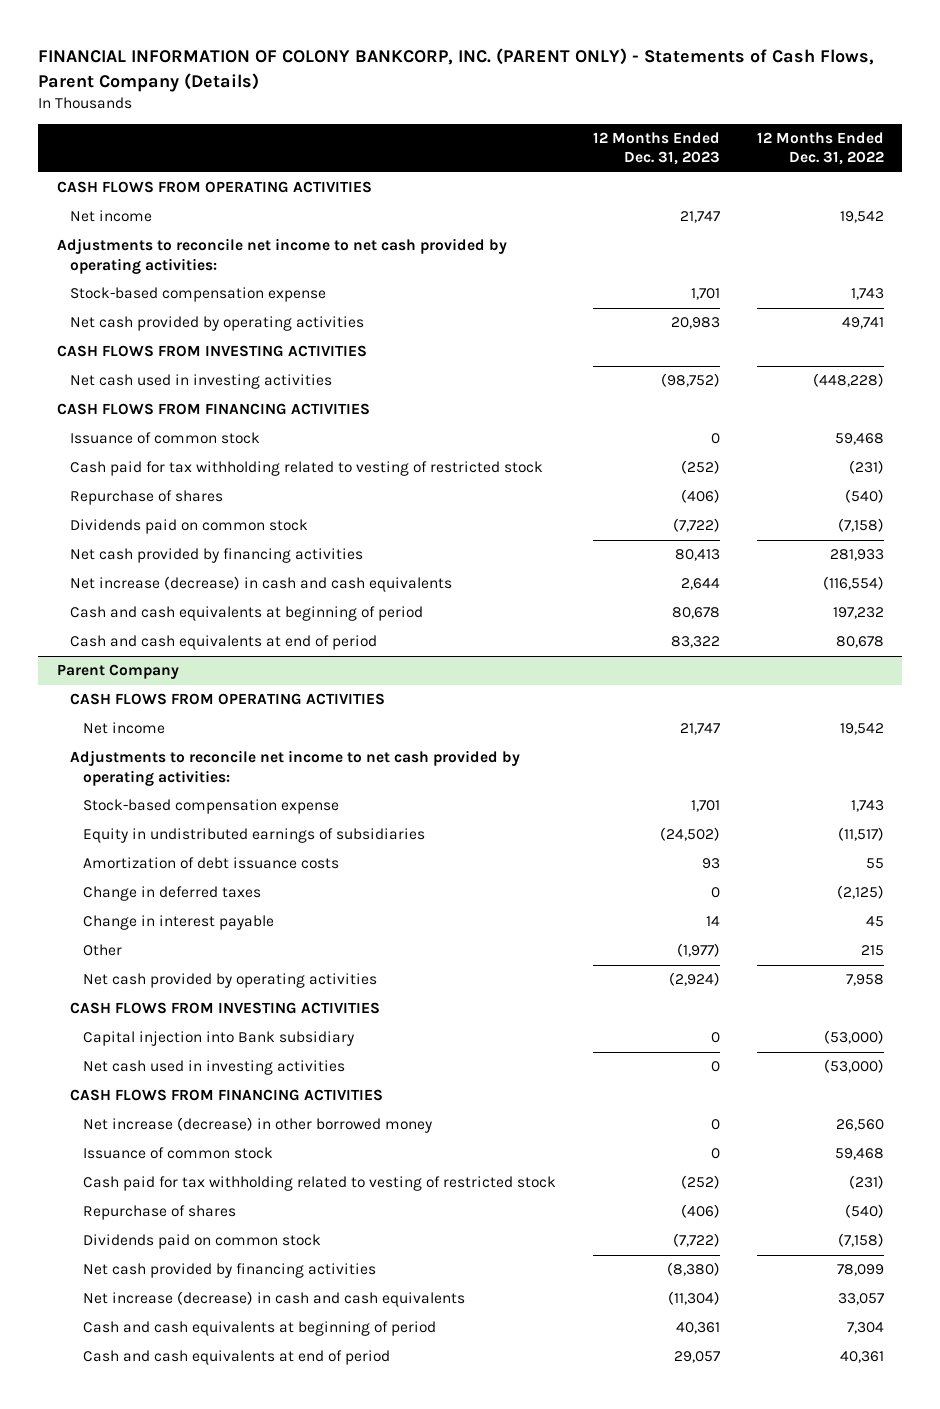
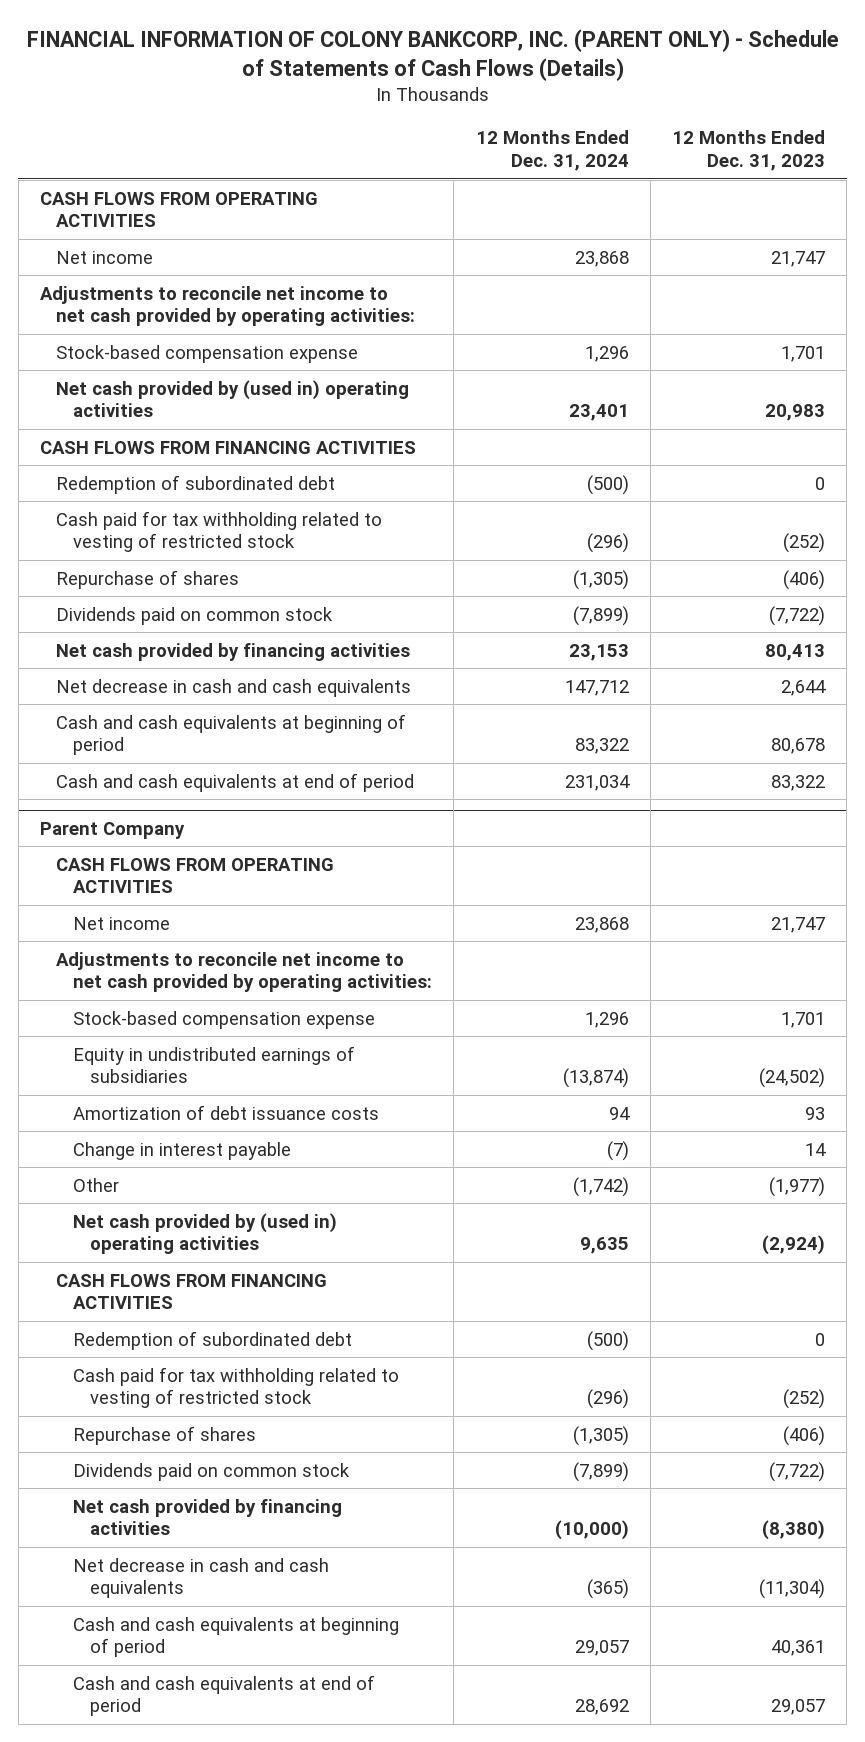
[38,48,875,92] FINANCIAL INFORMATION OF COLONY BANKCORP, INC. (PARENT ONLY) - Statements of Cash Flows, Parent Company (Details) -> [26,29,839,82] FINANCIAL INFORMATION OF COLONY BANKCORP, INC. (PARENT ONLY) - Schedule of Statements of Cash Flows (Details)
[756,131,884,166] 12 Months Ended Dec. 31, 2022 -> none
none -> [475,130,629,172] 12 Months Ended Dec. 31, 2024
[56,345,367,358] CASH FLOWS FROM INVESTING ACTIVITIES -> none
[69,374,332,390] Net cash used in investing activities -> none
[69,316,364,332] Net cash provided by operating activities -> [56,379,410,418] Net cash provided by (used in) operating activities
[69,432,260,445] Issuance of common stock -> none
none -> [56,474,336,494] Redemption of subordinated debt
[69,576,452,593] Net increase (decrease) in cash and cash equivalents -> [56,678,412,697] Net decrease in cash and cash equivalents
[82,886,261,902] Change in deferred taxes -> none
[69,1002,380,1015] CASH FLOWS FROM INVESTING ACTIVITIES -> none
[82,1031,354,1047] Capital injection into Bank subsidiary -> none
[82,1060,345,1076] Net cash used in investing activities -> none
[82,973,377,989] Net cash provided by operating activities -> [73,1212,338,1255] Net cash provided by (used in) operating activities
[82,1117,432,1134] Net increase (decrease) in other borrowed money -> none
[82,1147,273,1160] Issuance of common stock -> none
none -> [73,1330,353,1350] Redemption of subordinated debt
[82,1291,465,1308] Net increase (decrease) in cash and cash equivalents -> [73,1557,330,1599] Net decrease in cash and cash equivalents

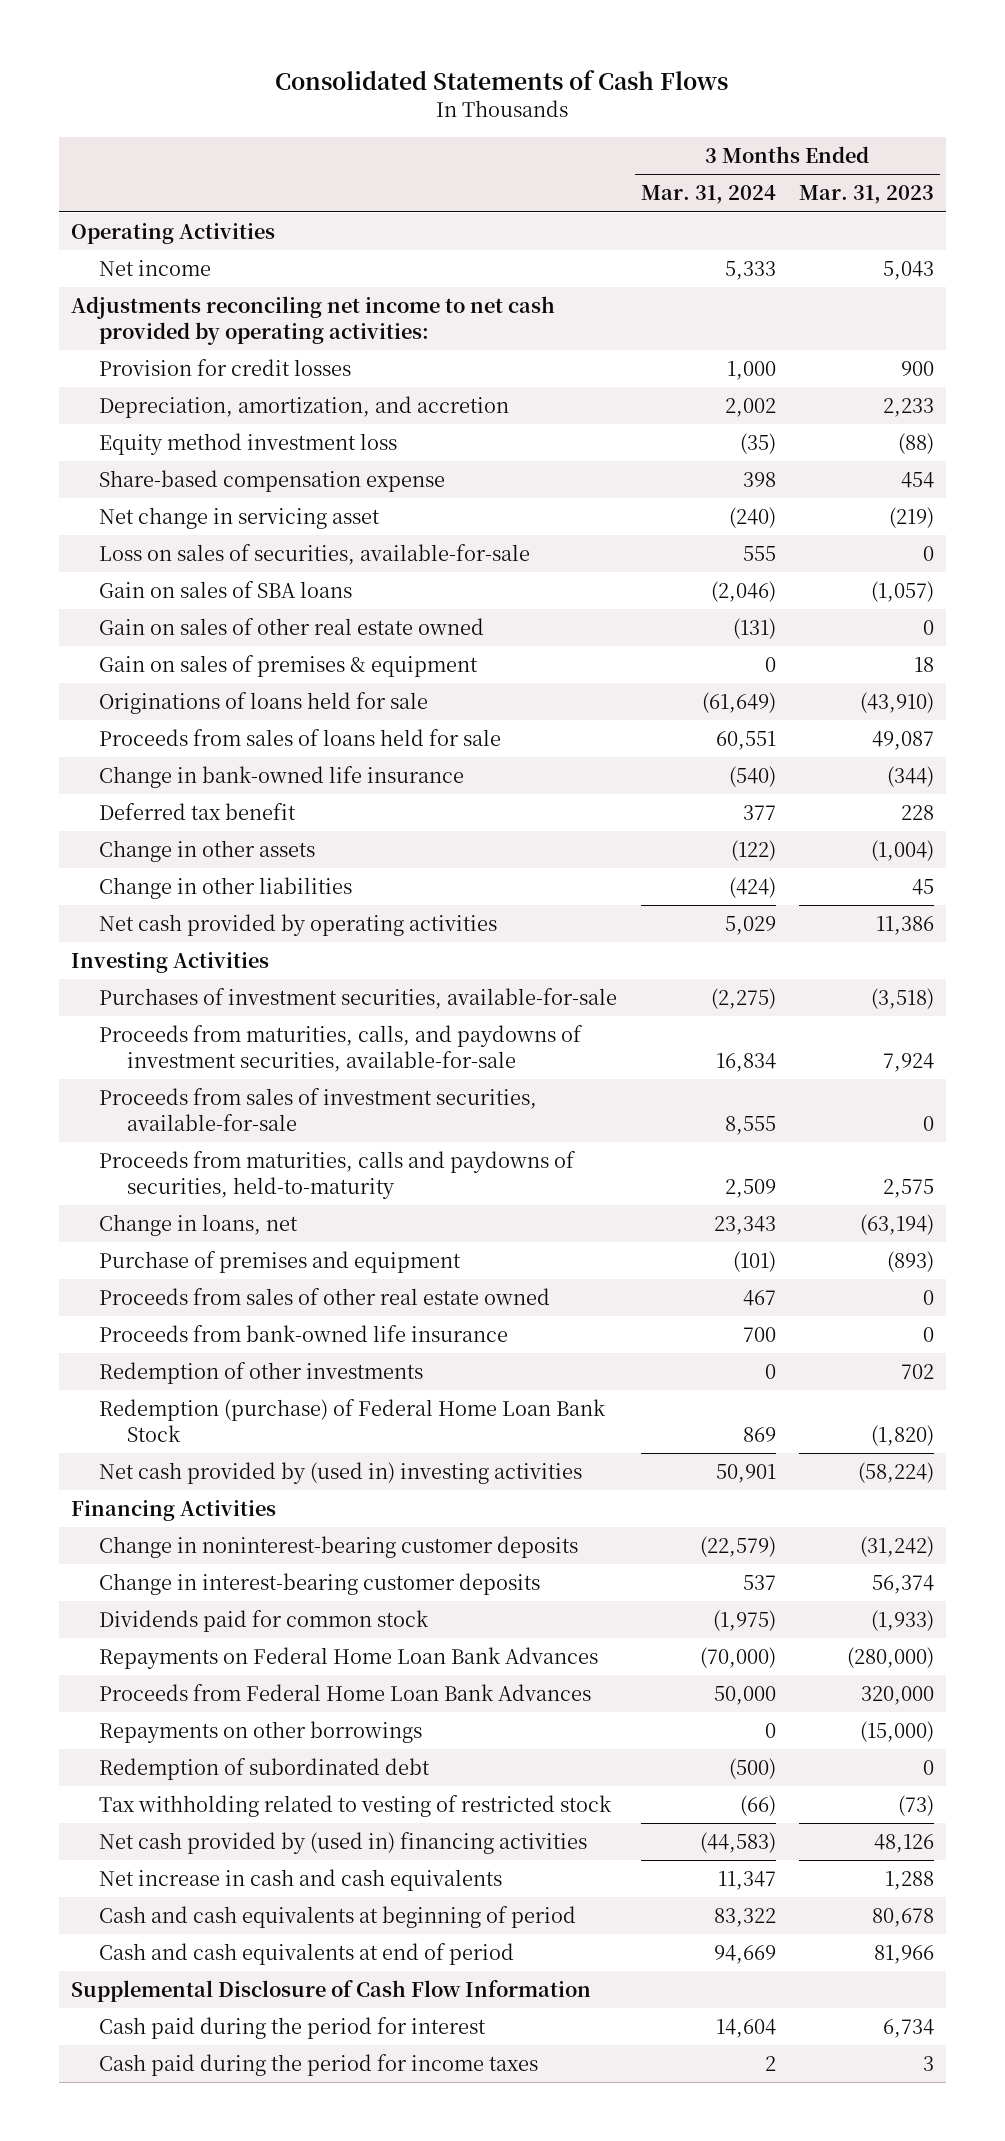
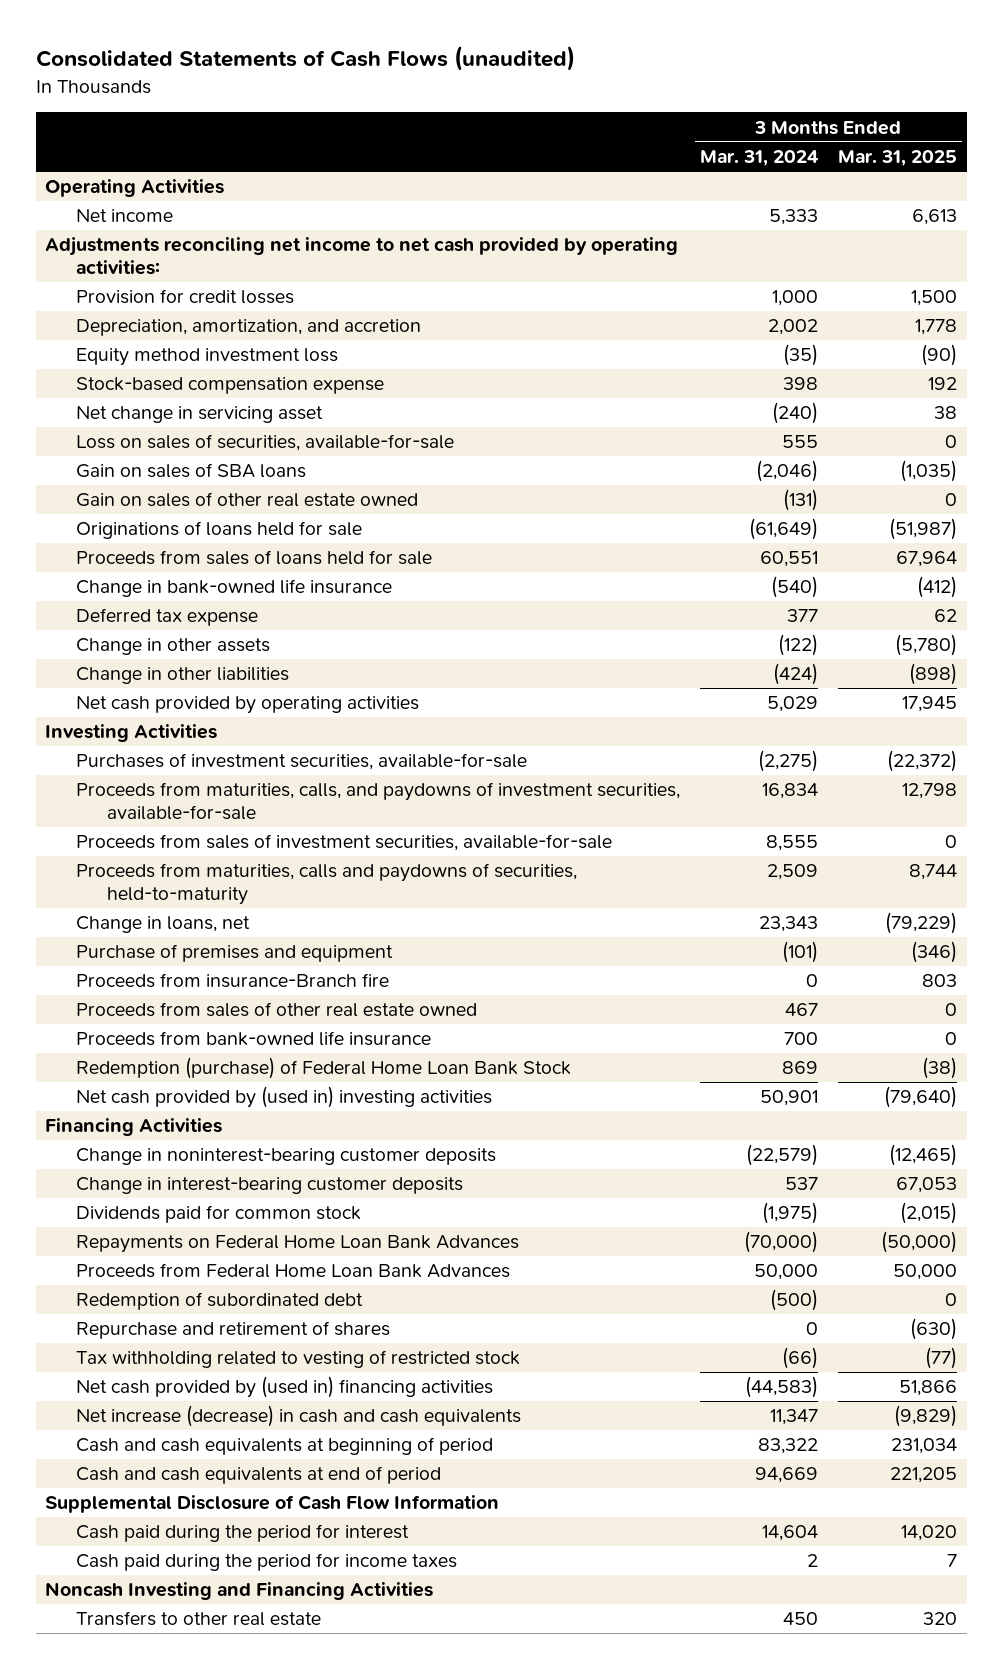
[275,69,729,90] Consolidated Statements of Cash Flows -> [35,46,575,72] Consolidated Statements of Cash Flows (unaudited)
[799,185,935,205] Mar. 31, 2023 -> none
none -> [837,150,957,167] Mar. 31, 2025
[98,470,445,493] Share-based compensation expense -> [76,377,385,395] Stock-based compensation expense
[98,655,478,678] Gain on sales of premises & equipment -> none
[98,803,296,821] Deferred tax benefit -> [76,608,259,627] Deferred tax expense
none -> [76,973,390,989] Proceeds from insurance-Branch fire
[98,1362,423,1385] Redemption of other investments -> none
[98,1721,422,1744] Repayments on other borrowings -> none
none -> [76,1321,391,1340] Repurchase and retirement of shares
[98,1869,502,1892] Net increase in cash and cash equivalents -> [76,1405,522,1428] Net increase (decrease) in cash and cash equivalents
none -> [45,1582,434,1601] Noncash Investing and Financing Activities
none -> [76,1611,322,1627] Transfers to other real estate

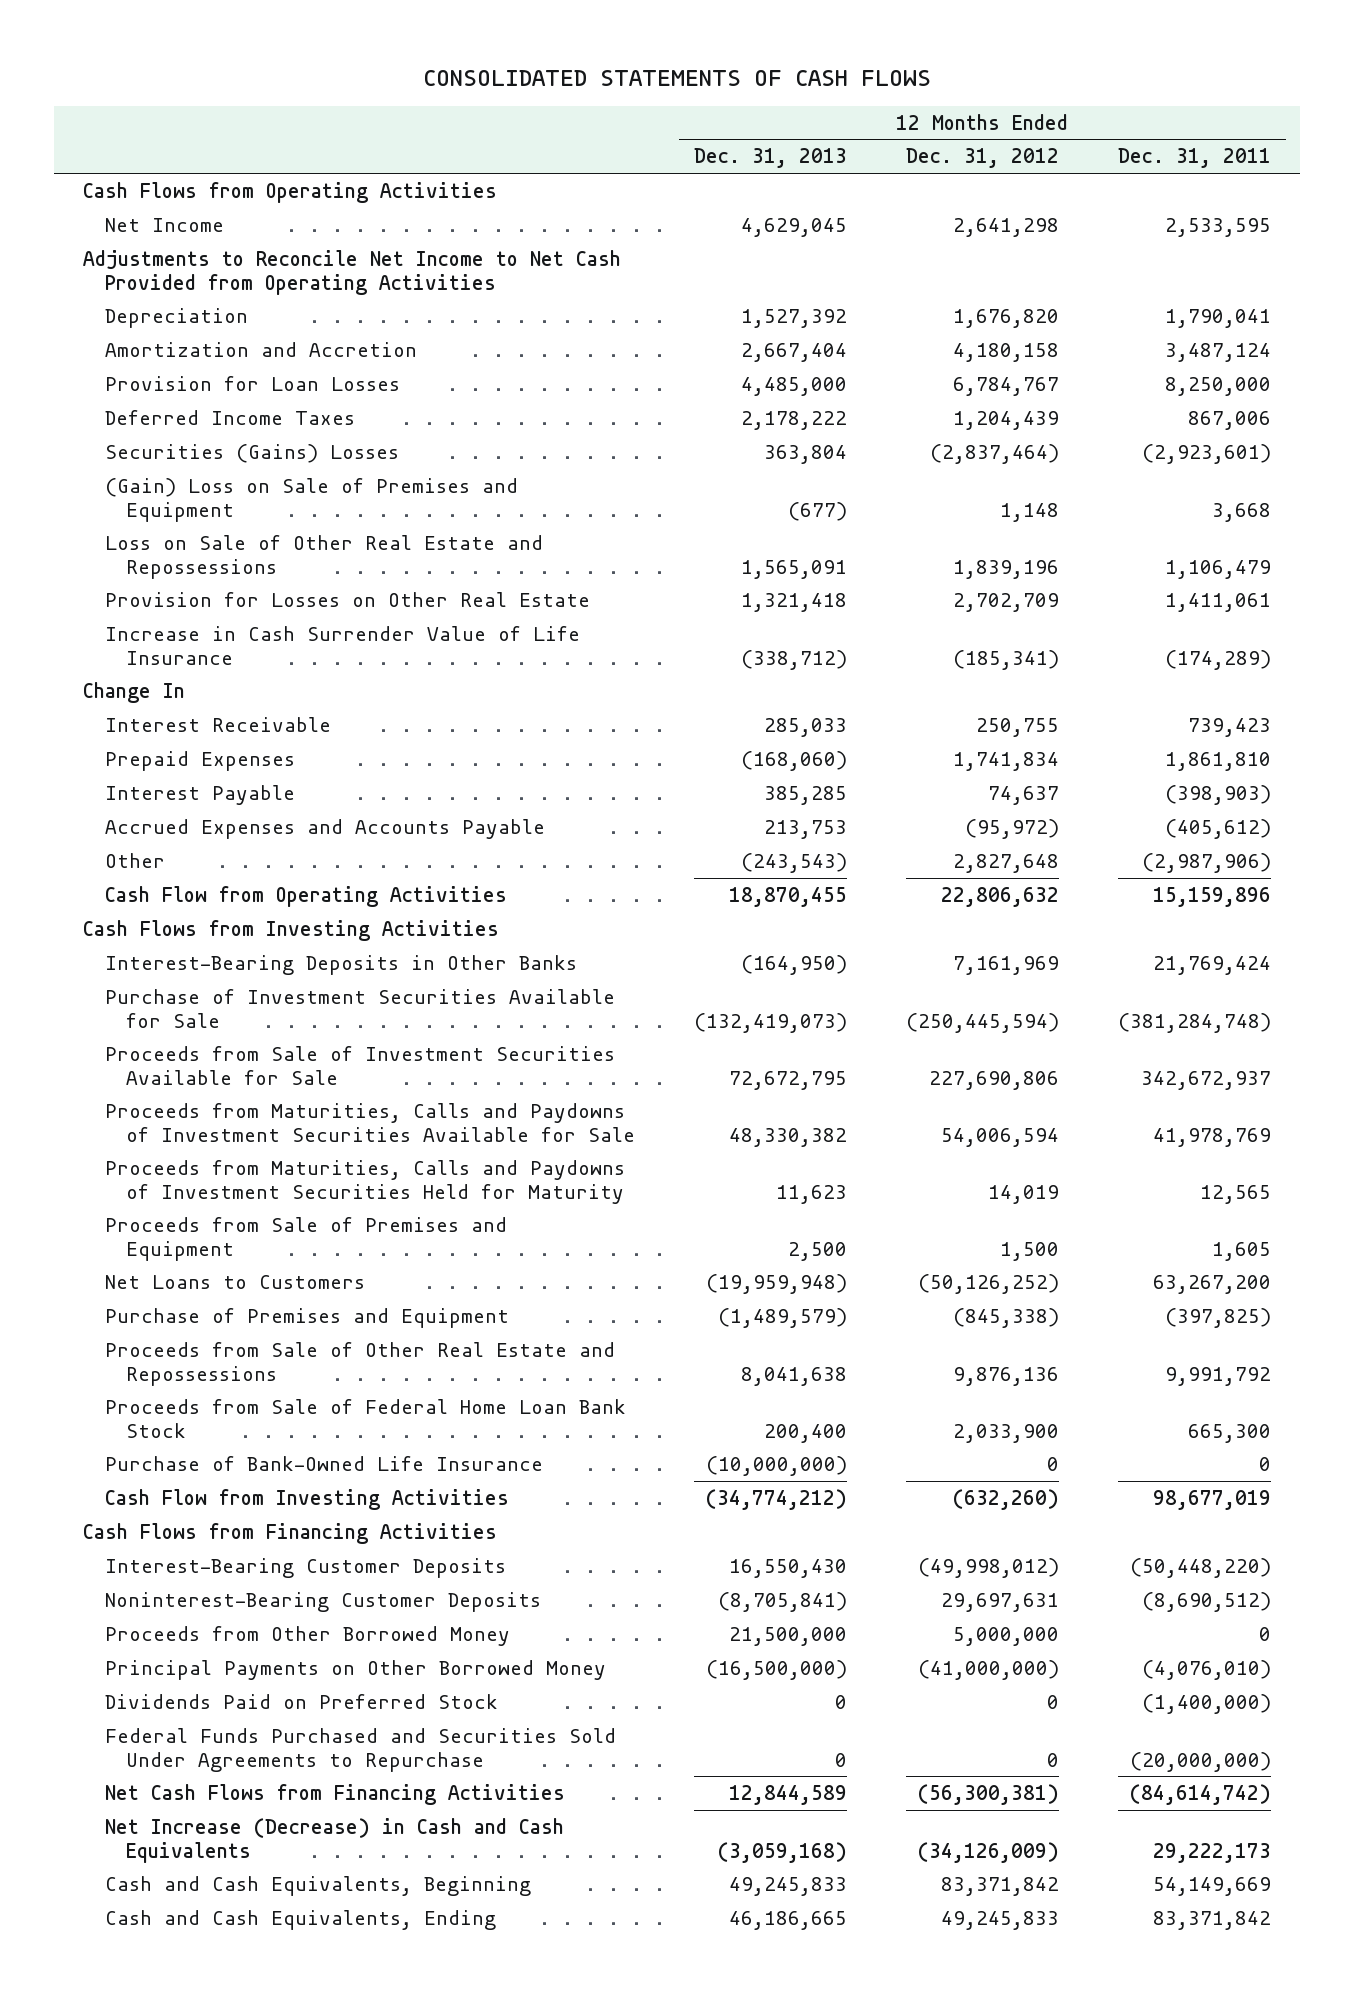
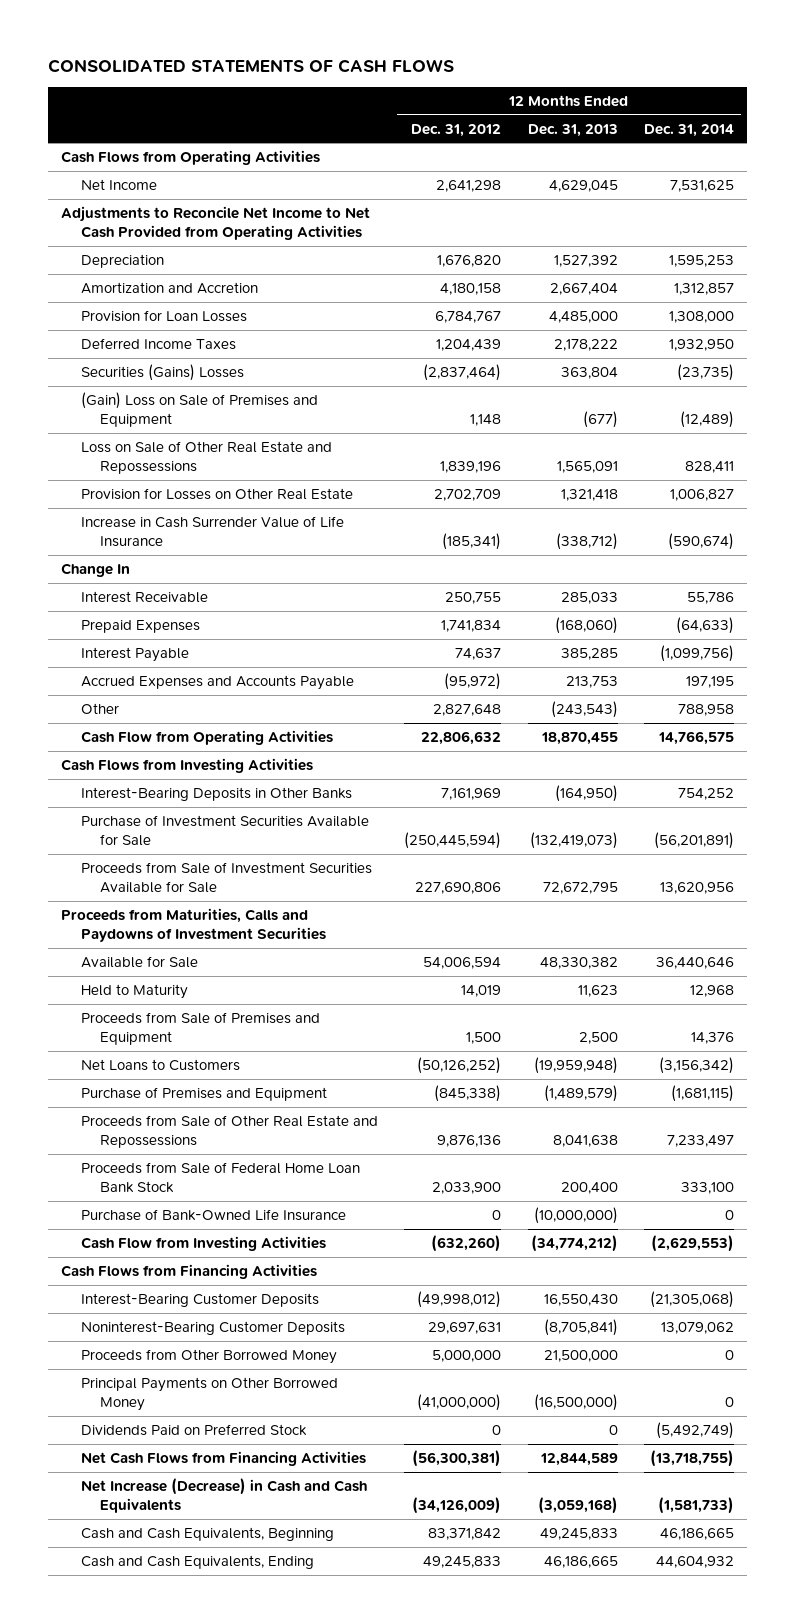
[1117,148,1271,169] Dec. 31, 2011 -> none
none -> [644,123,735,137] Dec. 31, 2014
none -> [61,908,326,942] Proceeds from Maturities, Calls and Paydowns of Investment Securities
[104,1102,636,1142] Proceeds from Maturities, Calls and Paydowns of Investment Securities Available for Sale -> [80,956,198,969] Available for Sale
[104,1159,625,1204] Proceeds from Maturities, Calls and Paydowns of Investment Securities Held for Maturity -> [80,984,188,1000] Held to Maturity
[104,1727,616,1772] Federal Funds Purchased and Securities Sold Under Agreements to Repurchase -> none

